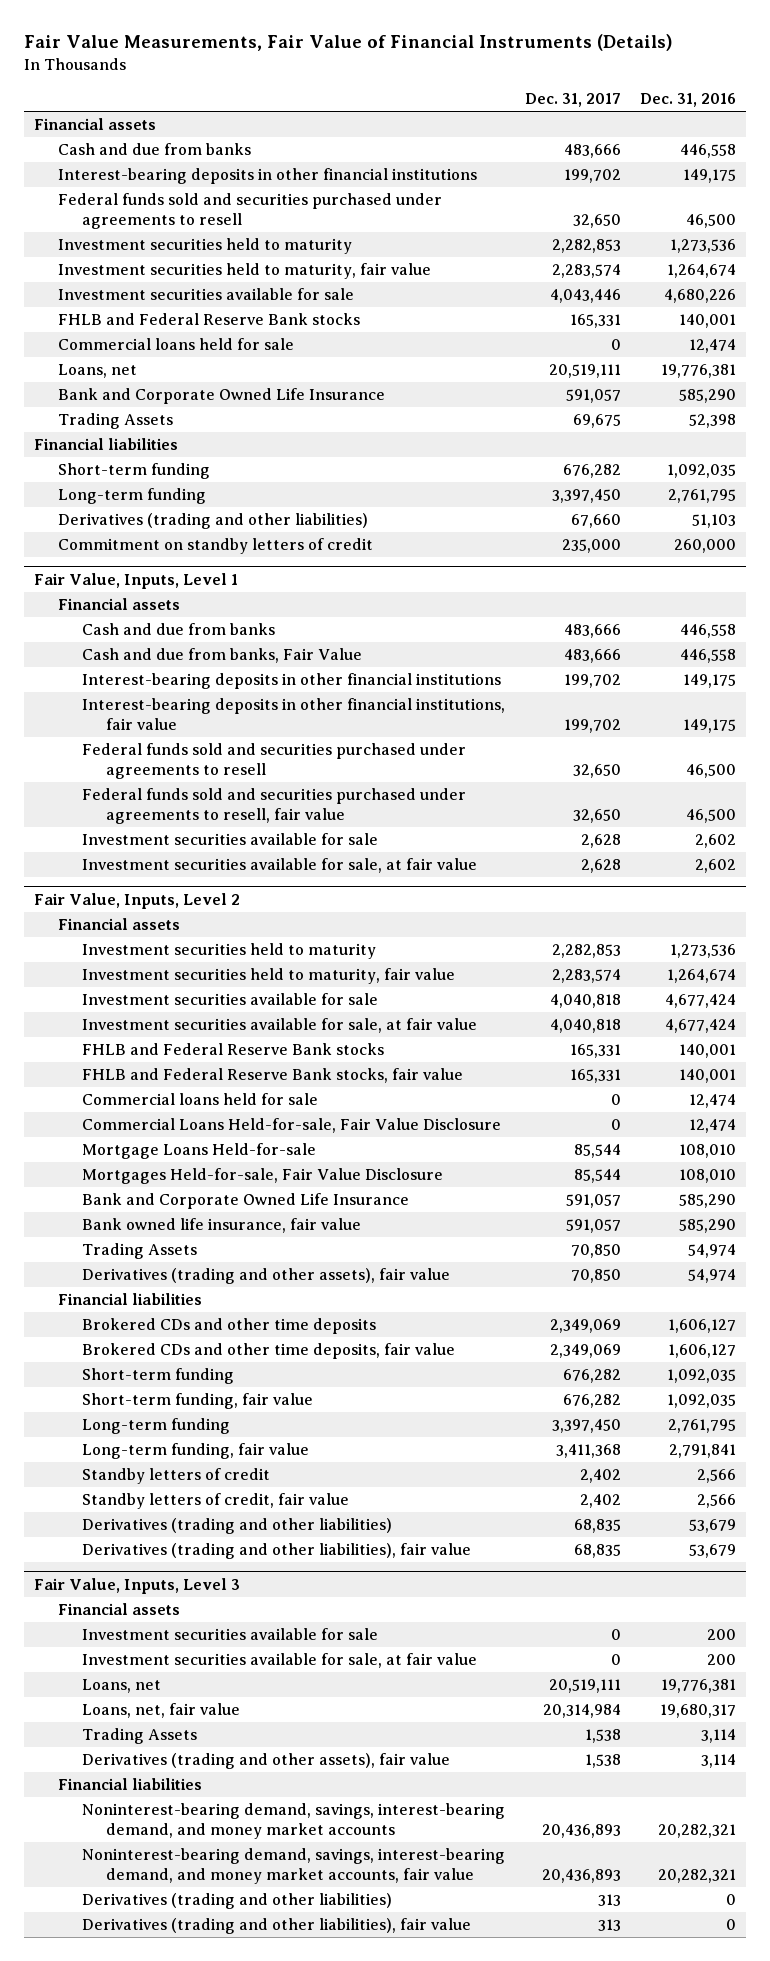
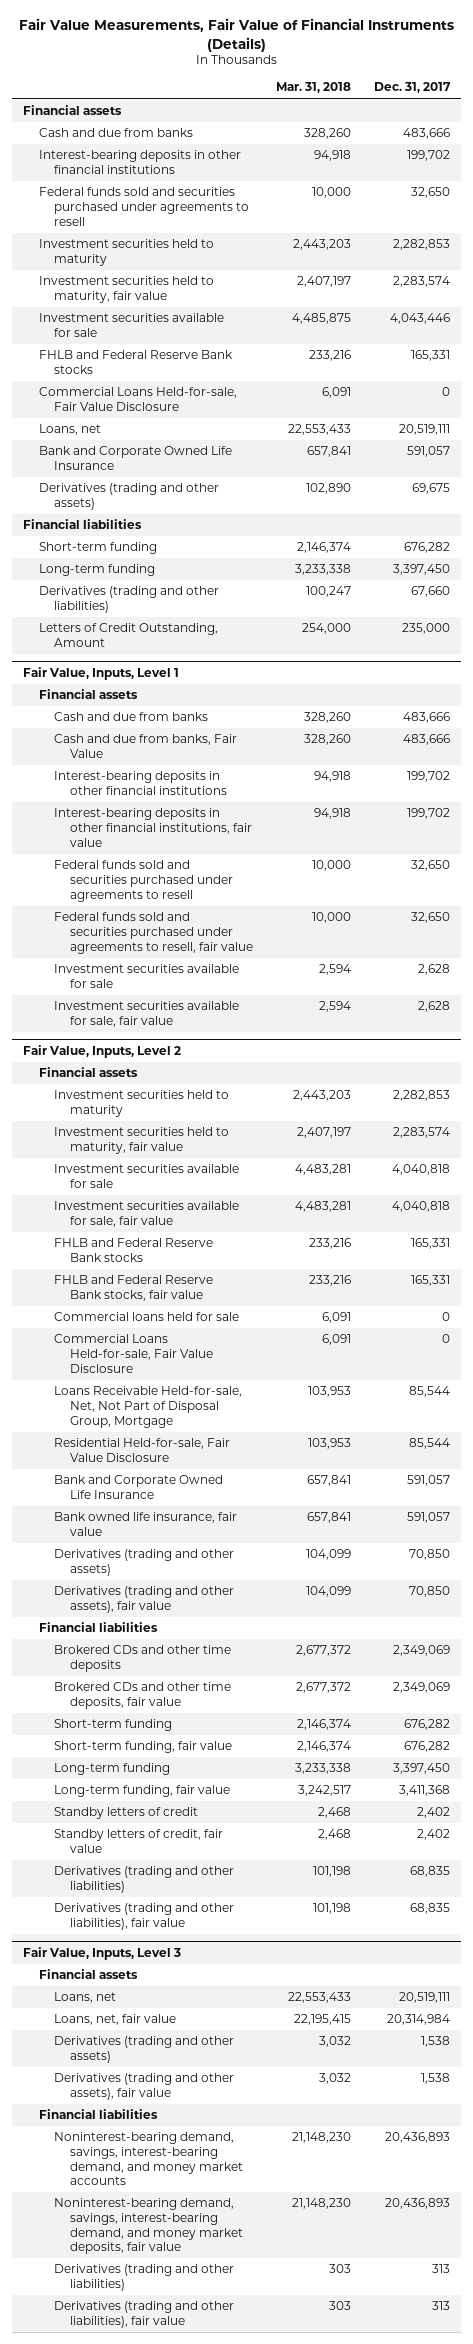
[640,92,737,107] Dec. 31, 2016 -> none
none -> [275,82,351,94] Mar. 31, 2018
[57,338,294,351] Commercial loans held for sale -> [38,387,237,411] Commercial Loans Held-for-sale, Fair Value Disclosure
[57,413,173,430] Trading Assets -> [38,483,219,510] Derivatives (trading and other assets)
[57,538,373,555] Commitment on standby letters of credit -> [38,623,218,647] Letters of Credit Outstanding, Amount
[82,858,478,874] Investment securities available for sale, at fair value -> [54,1001,240,1027] Investment securities available for sale, fair value
[82,1018,478,1034] Investment securities available for sale, at fair value -> [54,1201,240,1227] Investment securities available for sale, fair value
[82,1143,317,1160] Mortgage Loans Held-for-sale -> [54,1386,243,1428] Loans Receivable Held-for-sale, Net, Not Part of Disposal Group, Mortgage
[82,1168,444,1185] Mortgages Held-for-sale, Fair Value Disclosure -> [54,1438,231,1462] Residential Held-for-sale, Fair Value Disclosure
[82,1243,198,1260] Trading Assets -> [54,1549,235,1576] Derivatives (trading and other assets)
[82,1628,379,1641] Investment securities available for sale -> none
[82,1653,478,1669] Investment securities available for sale, at fair value -> none
[82,1728,198,1745] Trading Assets -> [54,2036,235,2063] Derivatives (trading and other assets)
[82,1848,506,1885] Noninterest-bearing demand, savings, interest-bearing demand, and money market accounts, fair value -> [54,2198,243,2255] Noninterest-bearing demand, savings, interest-bearing demand, and money market deposits, fair value

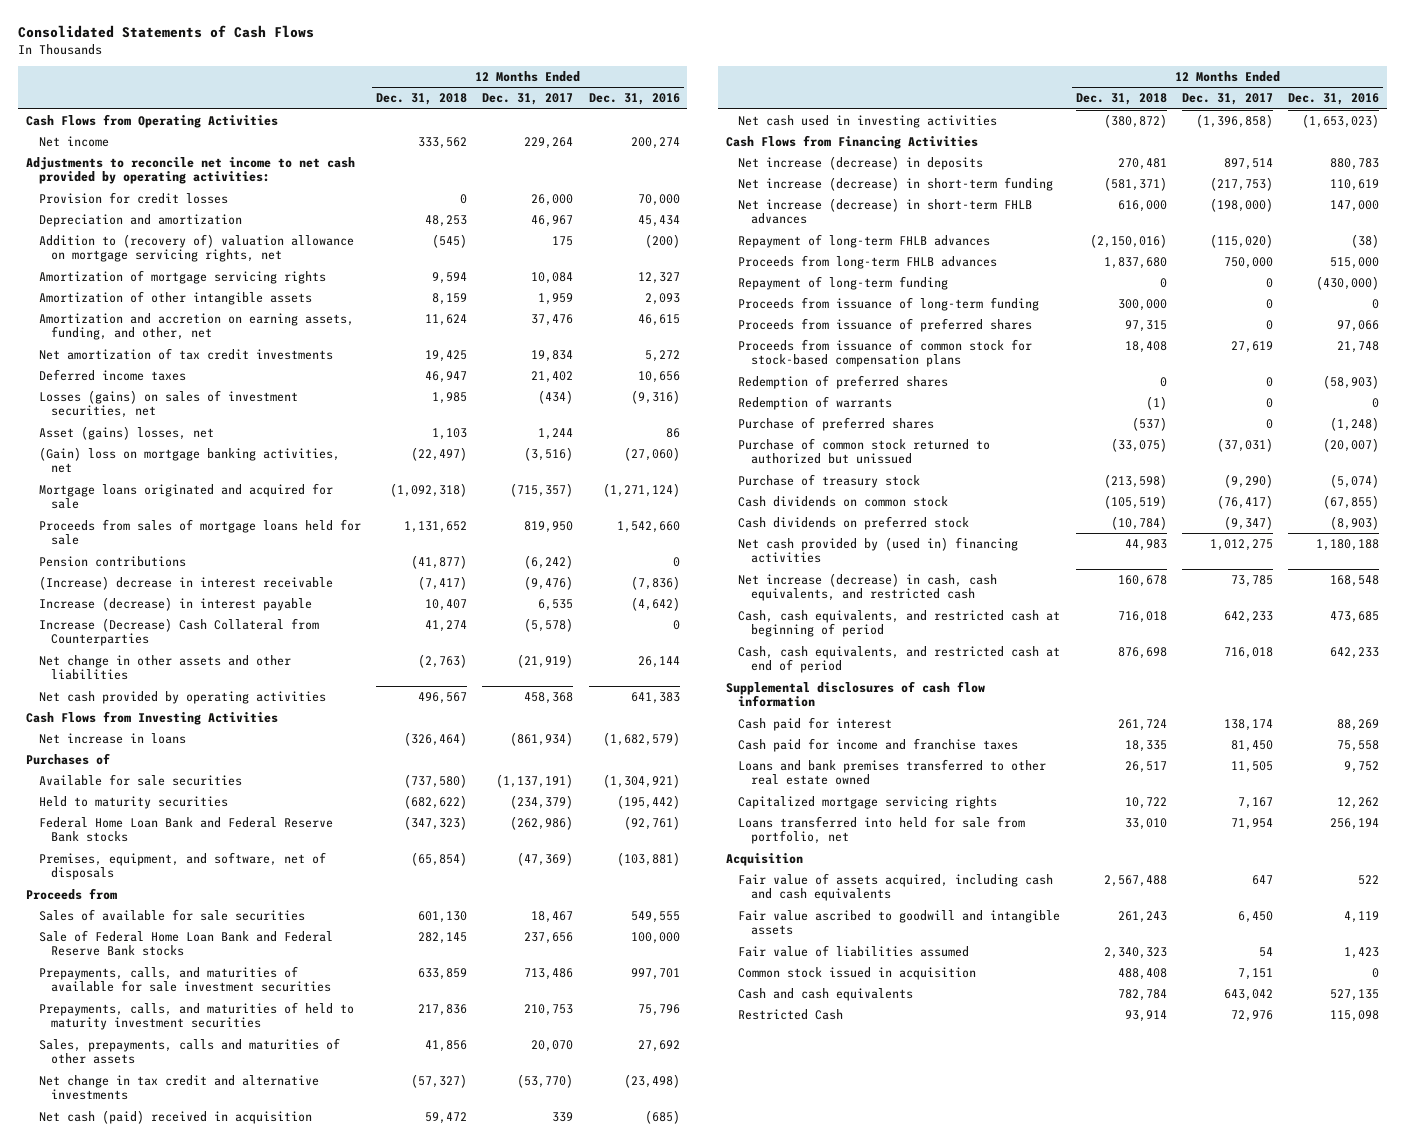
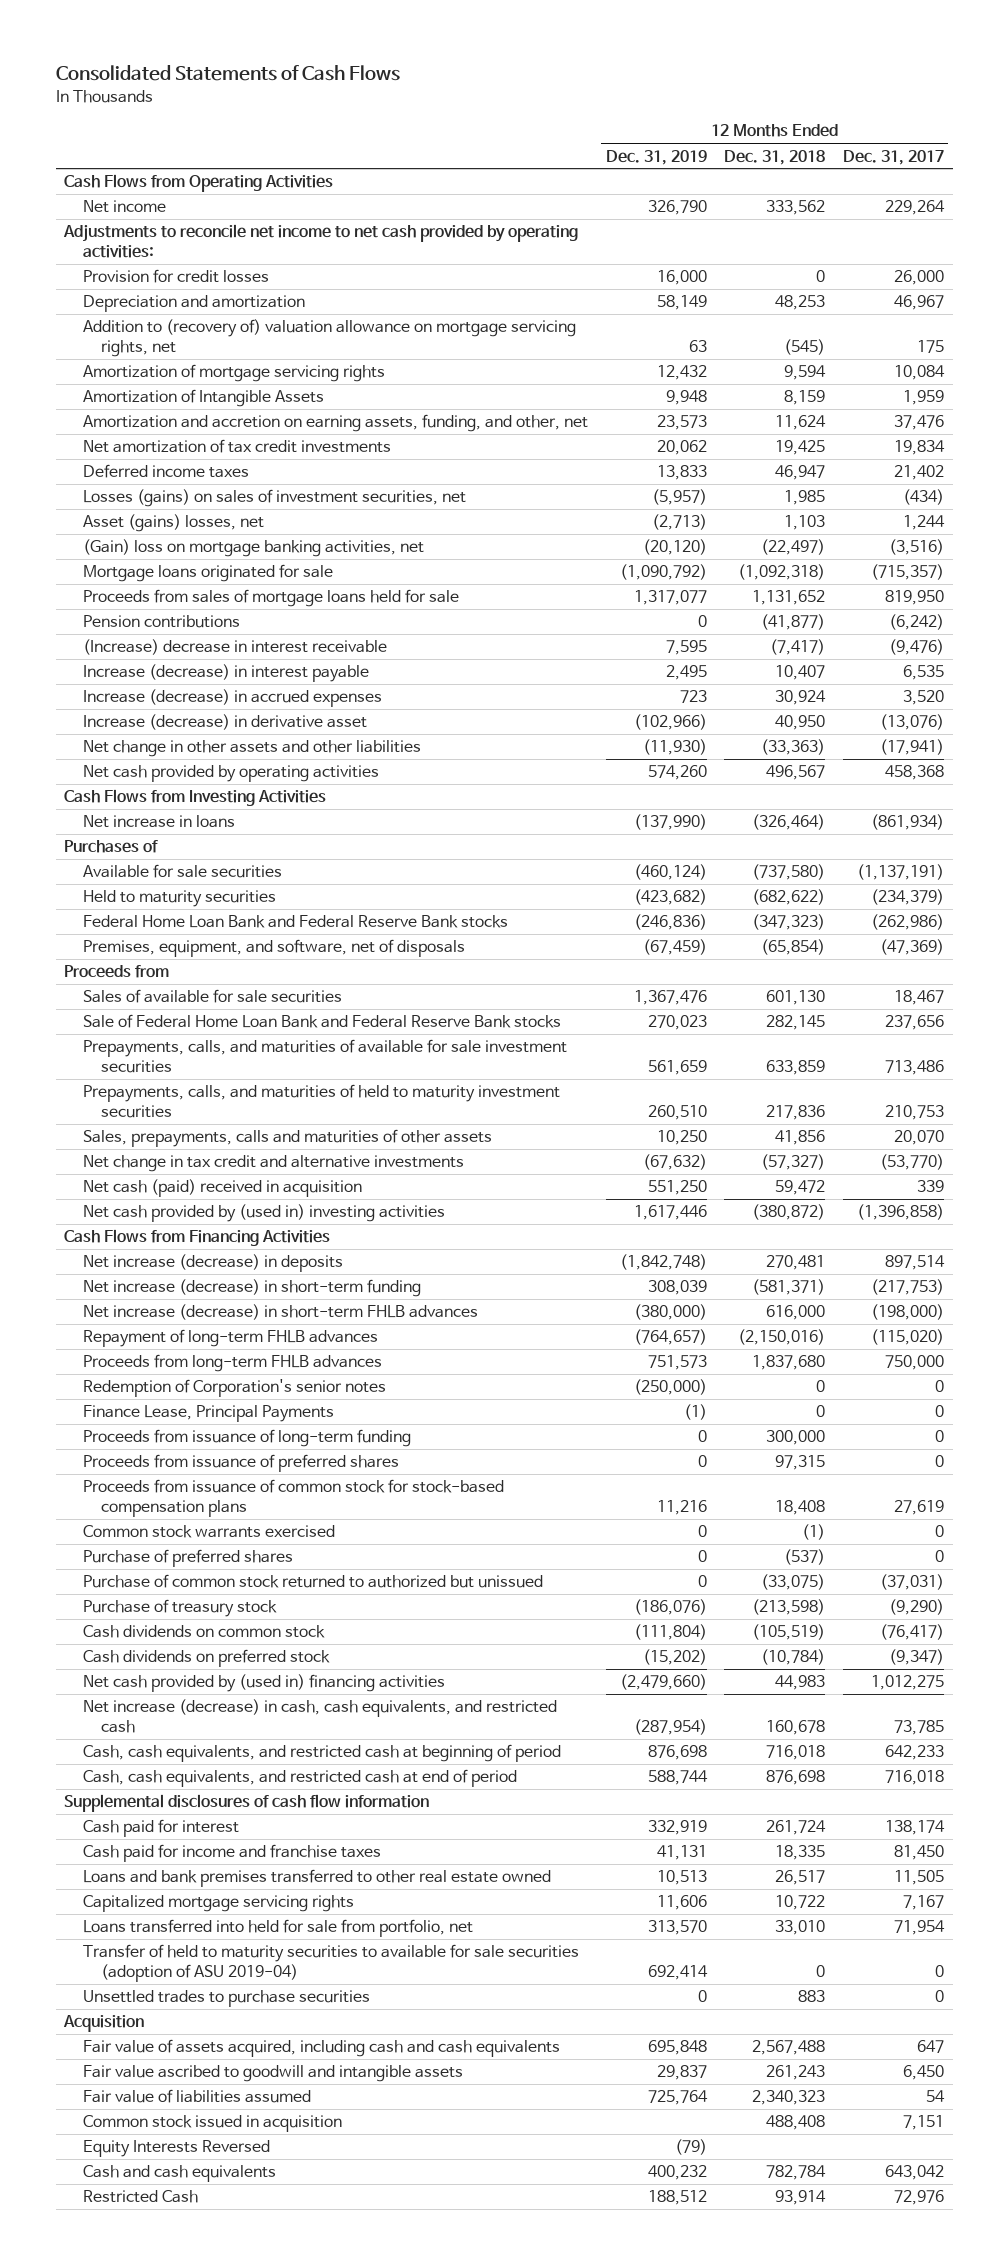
[588,93,680,106] Dec. 31, 2016 -> none
none -> [605,149,707,165] Dec. 31, 2019
[38,290,312,305] Amortization of other intangible assets -> [82,389,324,408] Amortization of Intangible Assets
[38,482,333,510] Mortgage loans originated and acquired for sale -> [82,564,333,583] Mortgage loans originated for sale
[38,617,319,647] Increase (Decrease) Cash Collateral from Counterparties -> none
none -> [82,689,382,708] Increase (decrease) in accrued expenses
none -> [82,714,367,731] Increase (decrease) in derivative asset
[418,653,468,668] (2,763) -> [761,739,826,756] (33,363)
[517,653,574,668] (21,919) -> [879,739,944,756] (17,941)
[738,114,998,128] Net cash used in investing activities -> [82,1204,445,1223] Net cash provided by (used in) investing activities
[738,275,949,290] Repayment of long-term funding -> [82,1379,386,1398] Redemption of Corporation's senior notes
none -> [82,1405,334,1423] Finance Lease, Principal Payments
[738,374,949,389] Redemption of preferred shares -> none
[738,395,893,410] Redemption of warrants -> [82,1525,335,1539] Common stock warrants exercised
none -> [82,1944,579,1983] Transfer of held to maturity securities to available for sale securities (adoption of ASU 2019-04)
none -> [82,1990,370,2008] Unsettled trades to purchase securities
none -> [82,2140,270,2158] Equity Interests Reversed

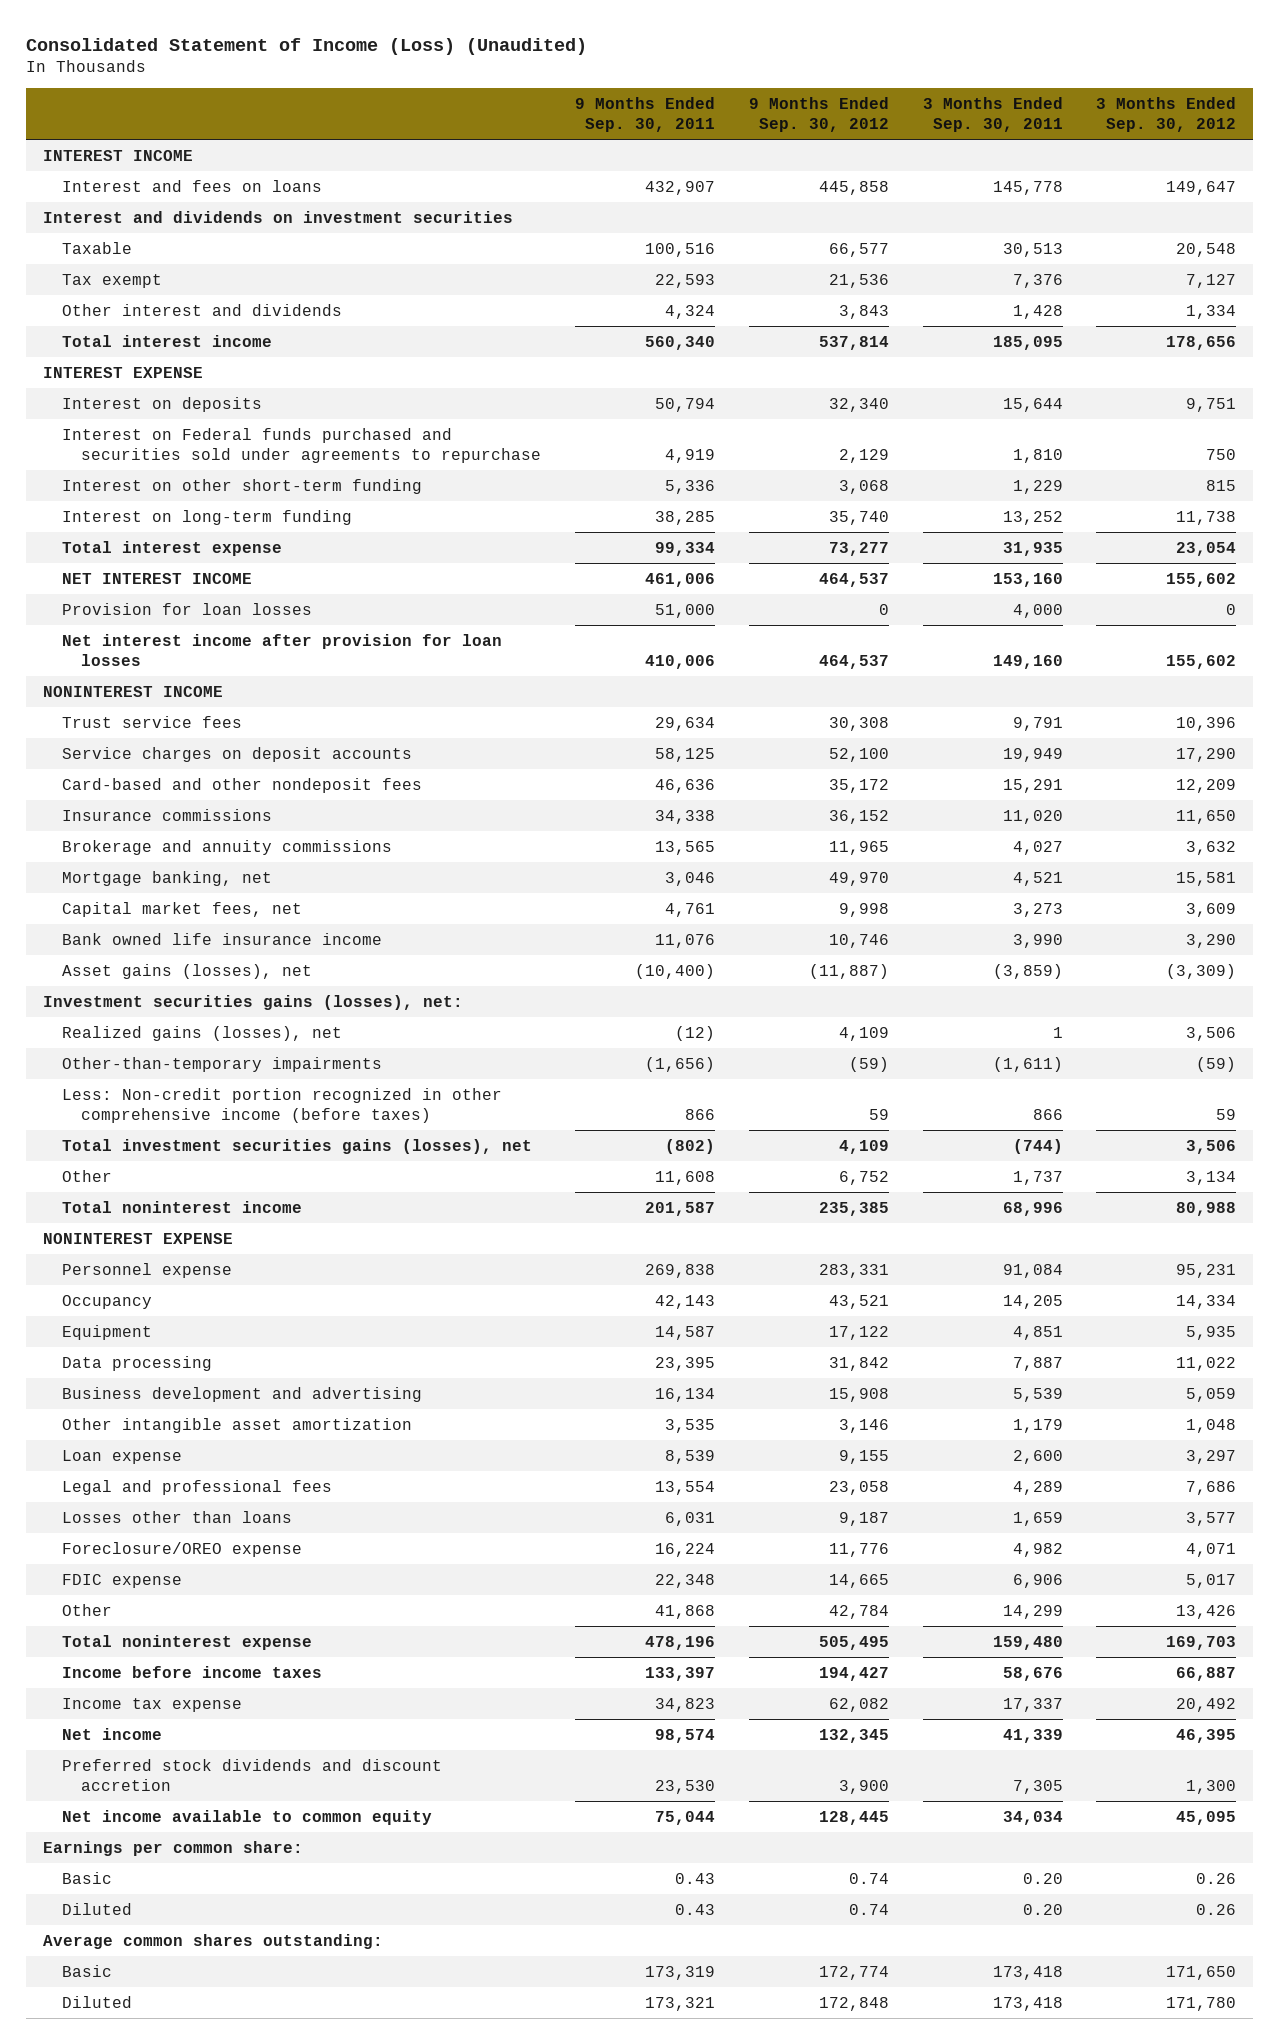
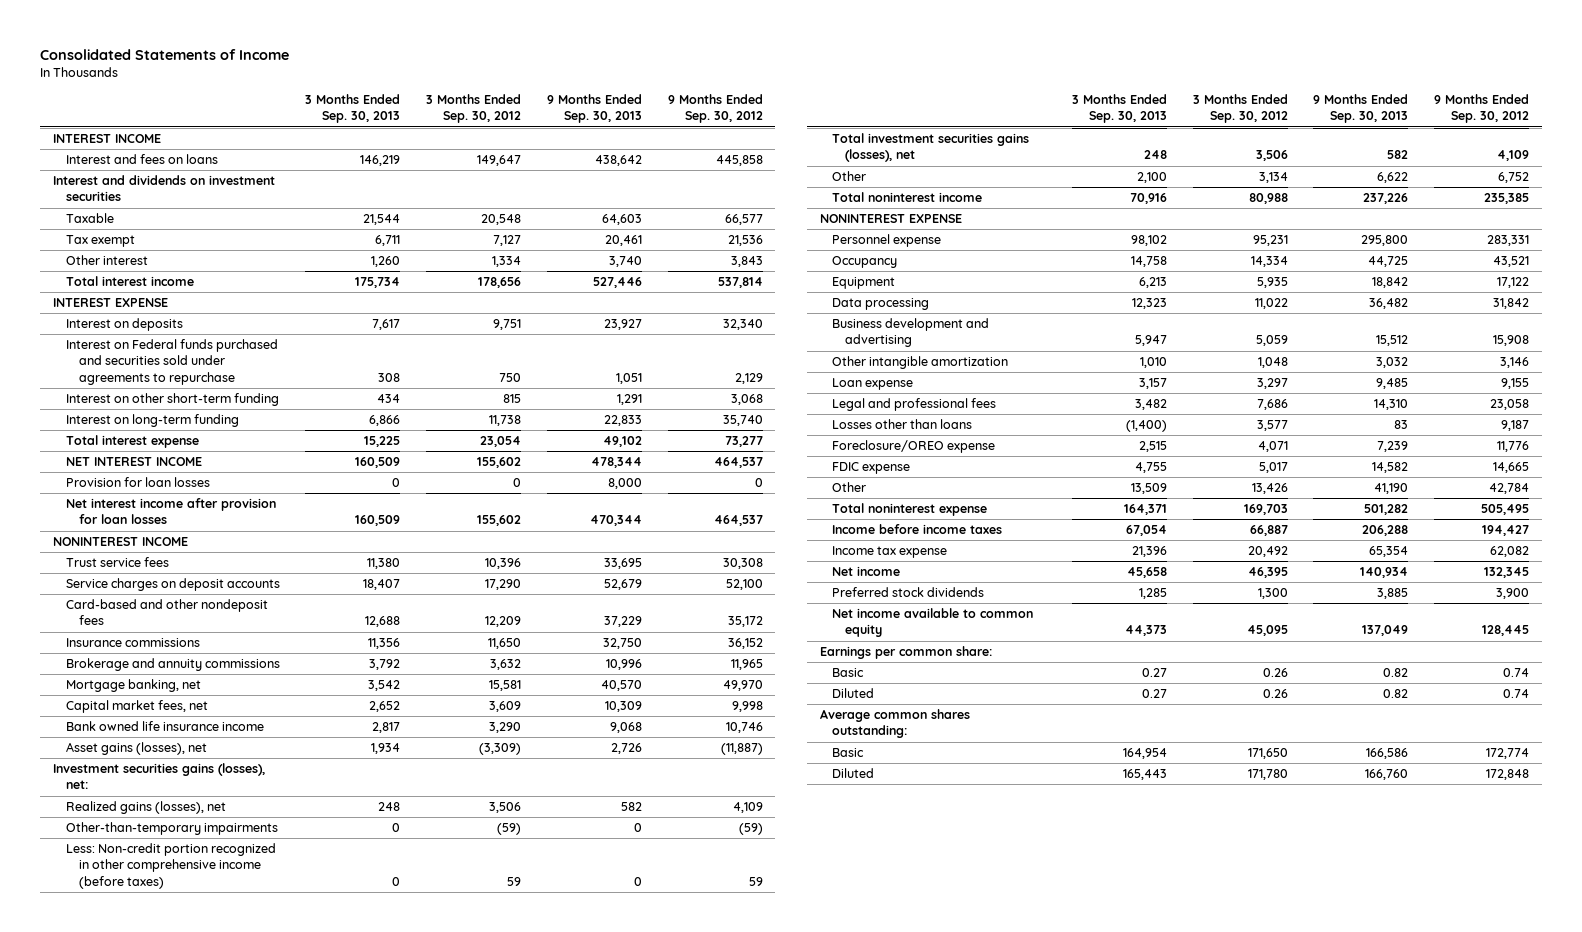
[25,37,587,55] Consolidated Statement of Income (Loss) (Unaudited) -> [40,48,290,60] Consolidated Statements of Income
[575,97,716,133] 9 Months Ended Sep. 30, 2011 -> none
[922,97,1063,133] 3 Months Ended Sep. 30, 2011 -> none
none -> [305,94,401,124] 3 Months Ended Sep. 30, 2013
none -> [546,94,642,124] 9 Months Ended Sep. 30, 2013
[62,303,343,316] Other interest and dividends -> [65,255,148,266] Other interest
[62,1417,413,1433] Other intangible asset amortization -> [832,356,1009,370] Other intangible amortization
[62,1758,443,1791] Preferred stock dividends and discount accretion -> [832,587,985,598] Preferred stock dividends

